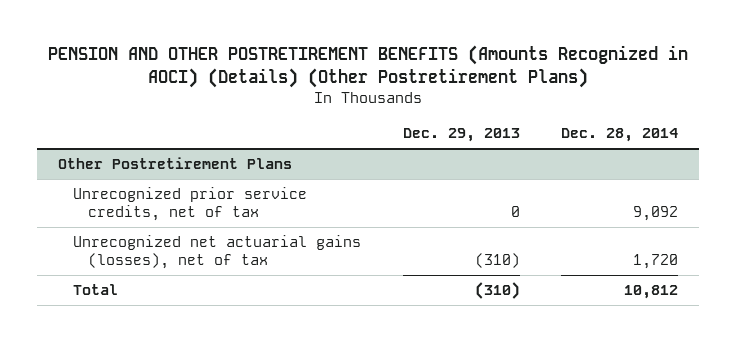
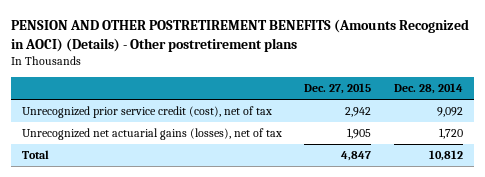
[48,45,689,89] PENSION AND OTHER POSTRETIREMENT BENEFITS (Amounts Recognized in AOCI) (Details) (Other Postretirement Plans) -> [11,19,470,52] PENSION AND OTHER POSTRETIREMENT BENEFITS (Amounts Recognized in AOCI) (Details) - Other postretirement plans
[402,128,520,143] Dec. 29, 2013 -> none
none -> [304,83,372,95] Dec. 27, 2015
[57,157,292,170] Other Postretirement Plans -> none
[72,187,307,222] Unrecognized prior service credits, net of tax -> [22,106,273,119] Unrecognized prior service credit (cost), net of tax

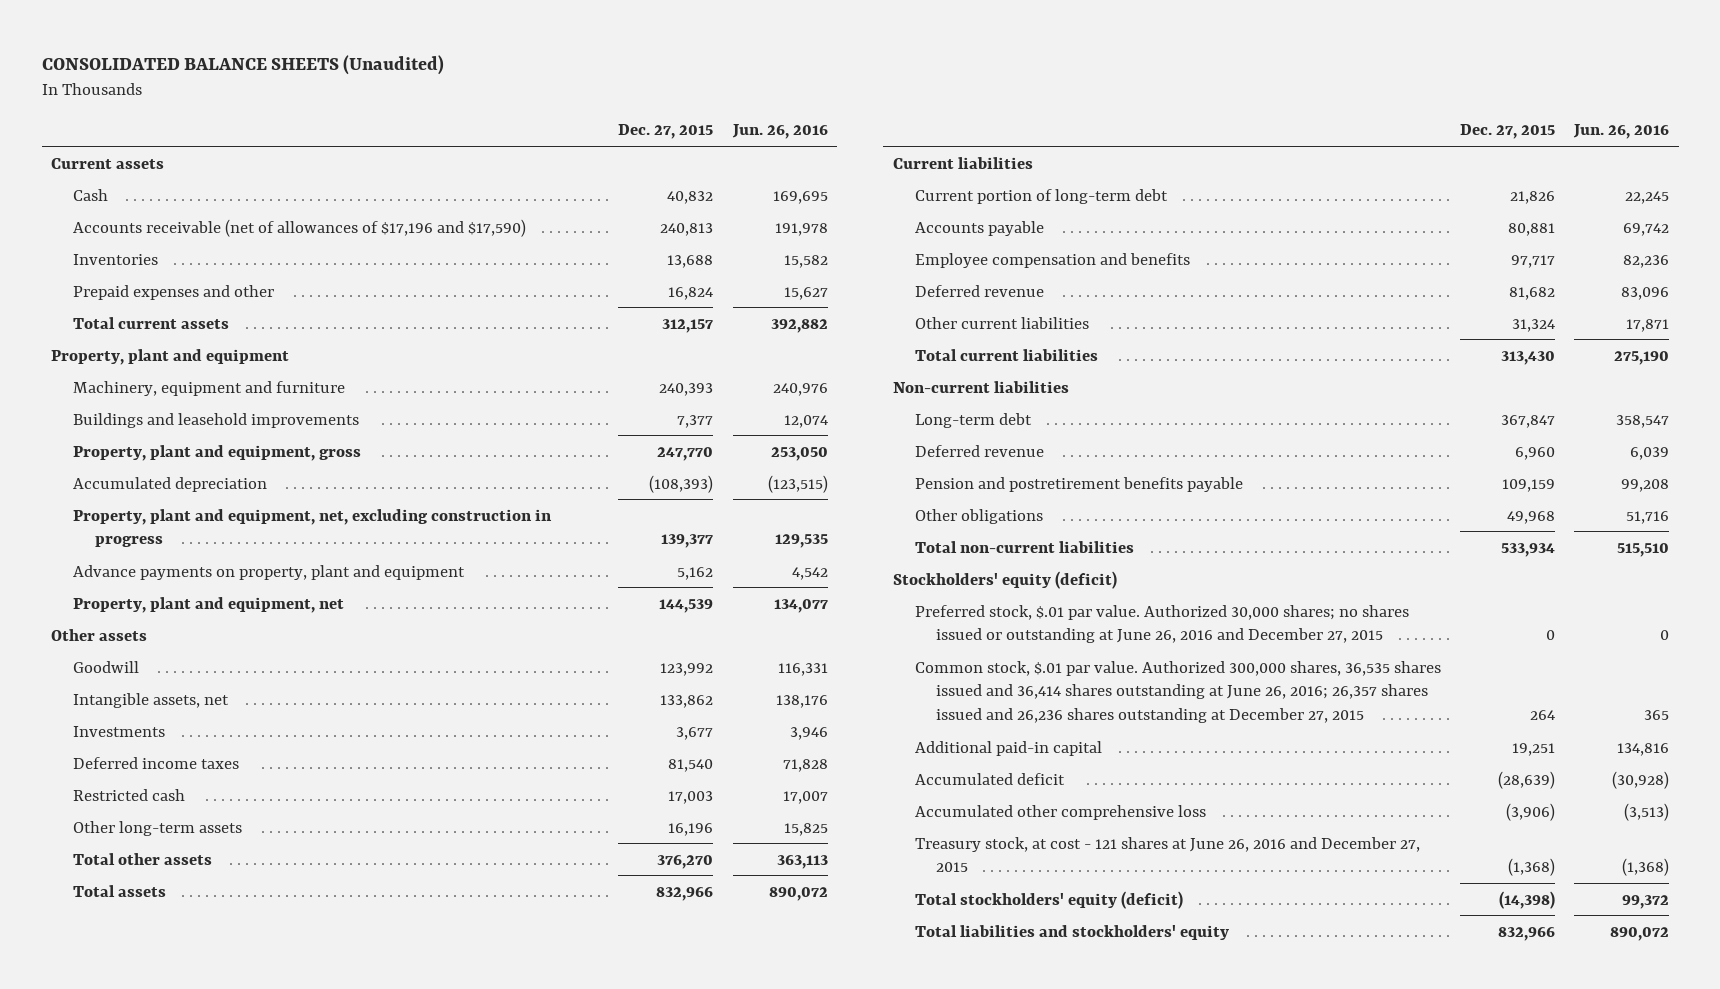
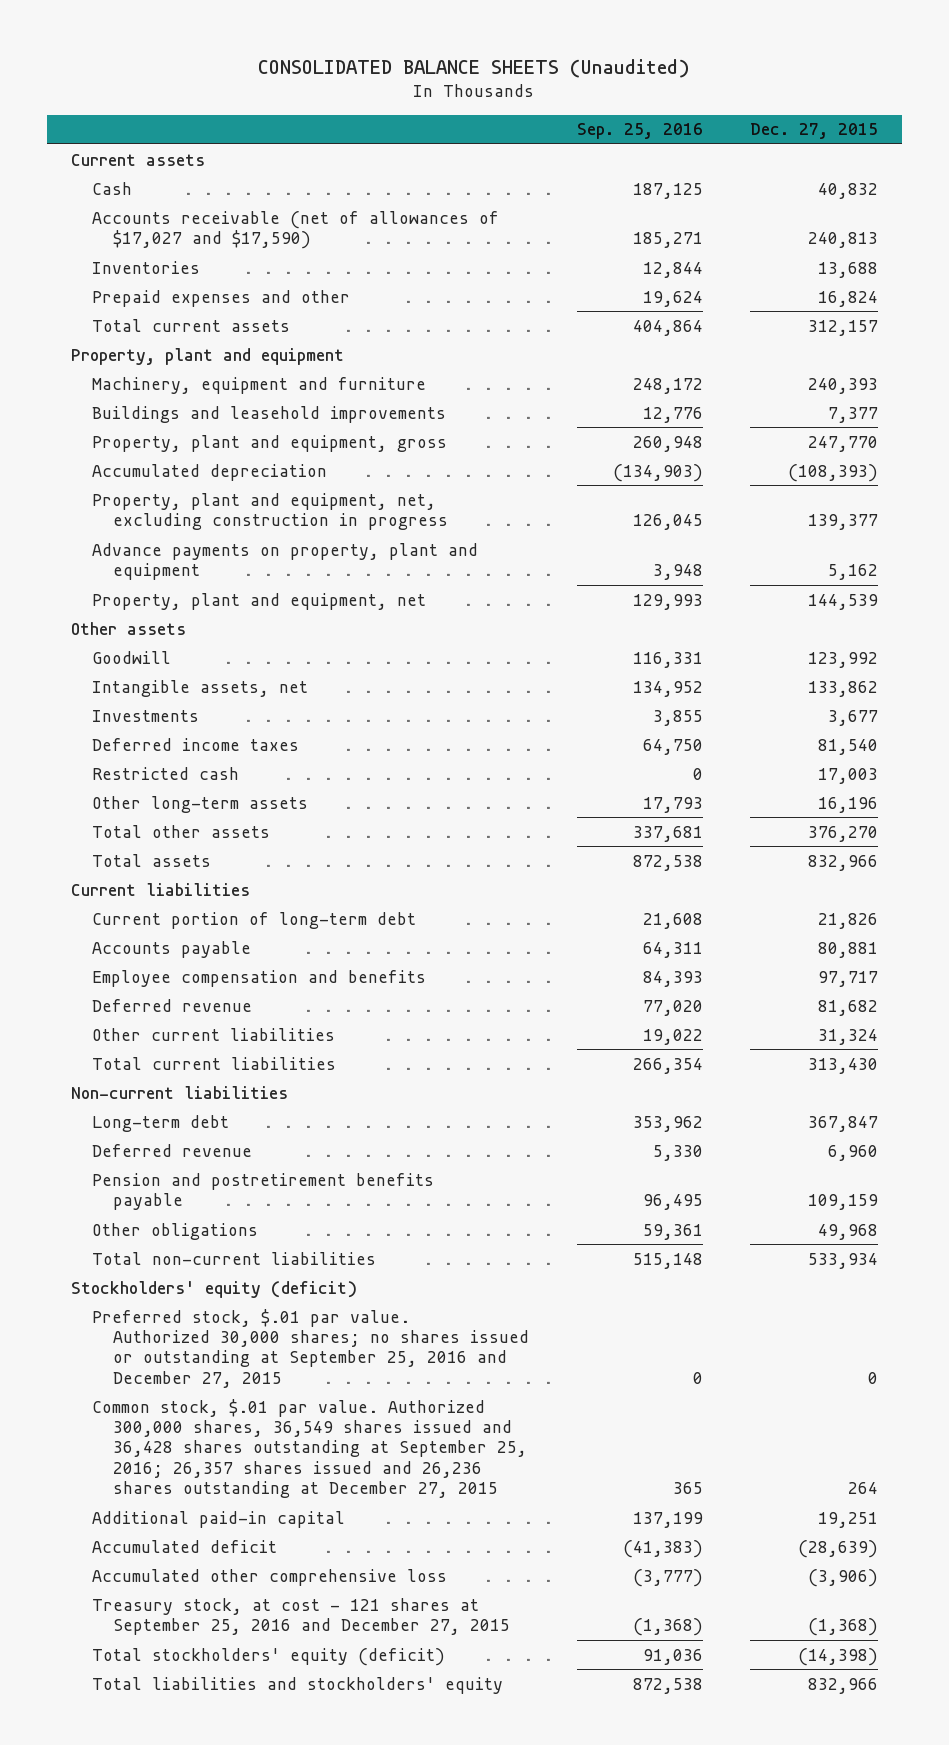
[731,124,828,140] Jun. 26, 2016 -> none
none -> [576,123,703,140] Sep. 25, 2016
[73,218,527,237] Accounts receivable (net of allowances of $17,196 and $17,590) -> [92,210,500,249] Accounts receivable (net of allowances of $17,027 and $17,590)
[914,604,1409,644] Preferred stock, $.01 par value. Authorized 30,000 shares; no shares issued or outstanding at June 26, 2016 and December 27, 2015 -> [92,1308,530,1388] Preferred stock, $.01 par value. Authorized 30,000 shares; no shares issued or outstanding at September 25, 2016 and December 27, 2015
[914,660,1441,724] Common stock, $.01 par value. Authorized 300,000 shares, 36,535 shares issued and 36,414 shares outstanding at June 26, 2016; 26,357 shares issued and 26,236 shares outstanding at December 27, 2015 -> [92,1398,528,1499] Common stock, $.01 par value. Authorized 300,000 shares, 36,549 shares issued and 36,428 shares outstanding at September 25, 2016; 26,357 shares issued and 26,236 shares outstanding at December 27, 2015
[914,836,1420,873] Treasury stock, at cost - 121 shares at June 26, 2016 and December 27, 2015 -> [92,1597,511,1635] Treasury stock, at cost - 121 shares at September 25, 2016 and December 27, 2015

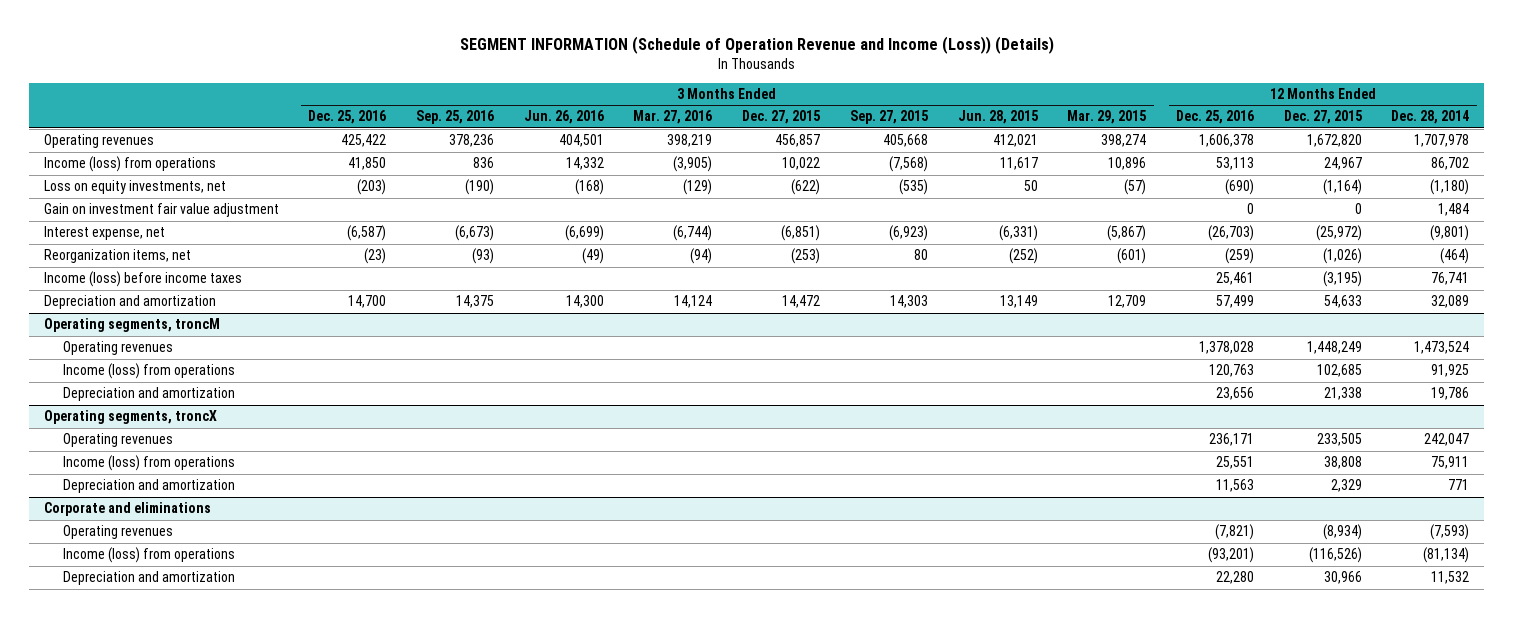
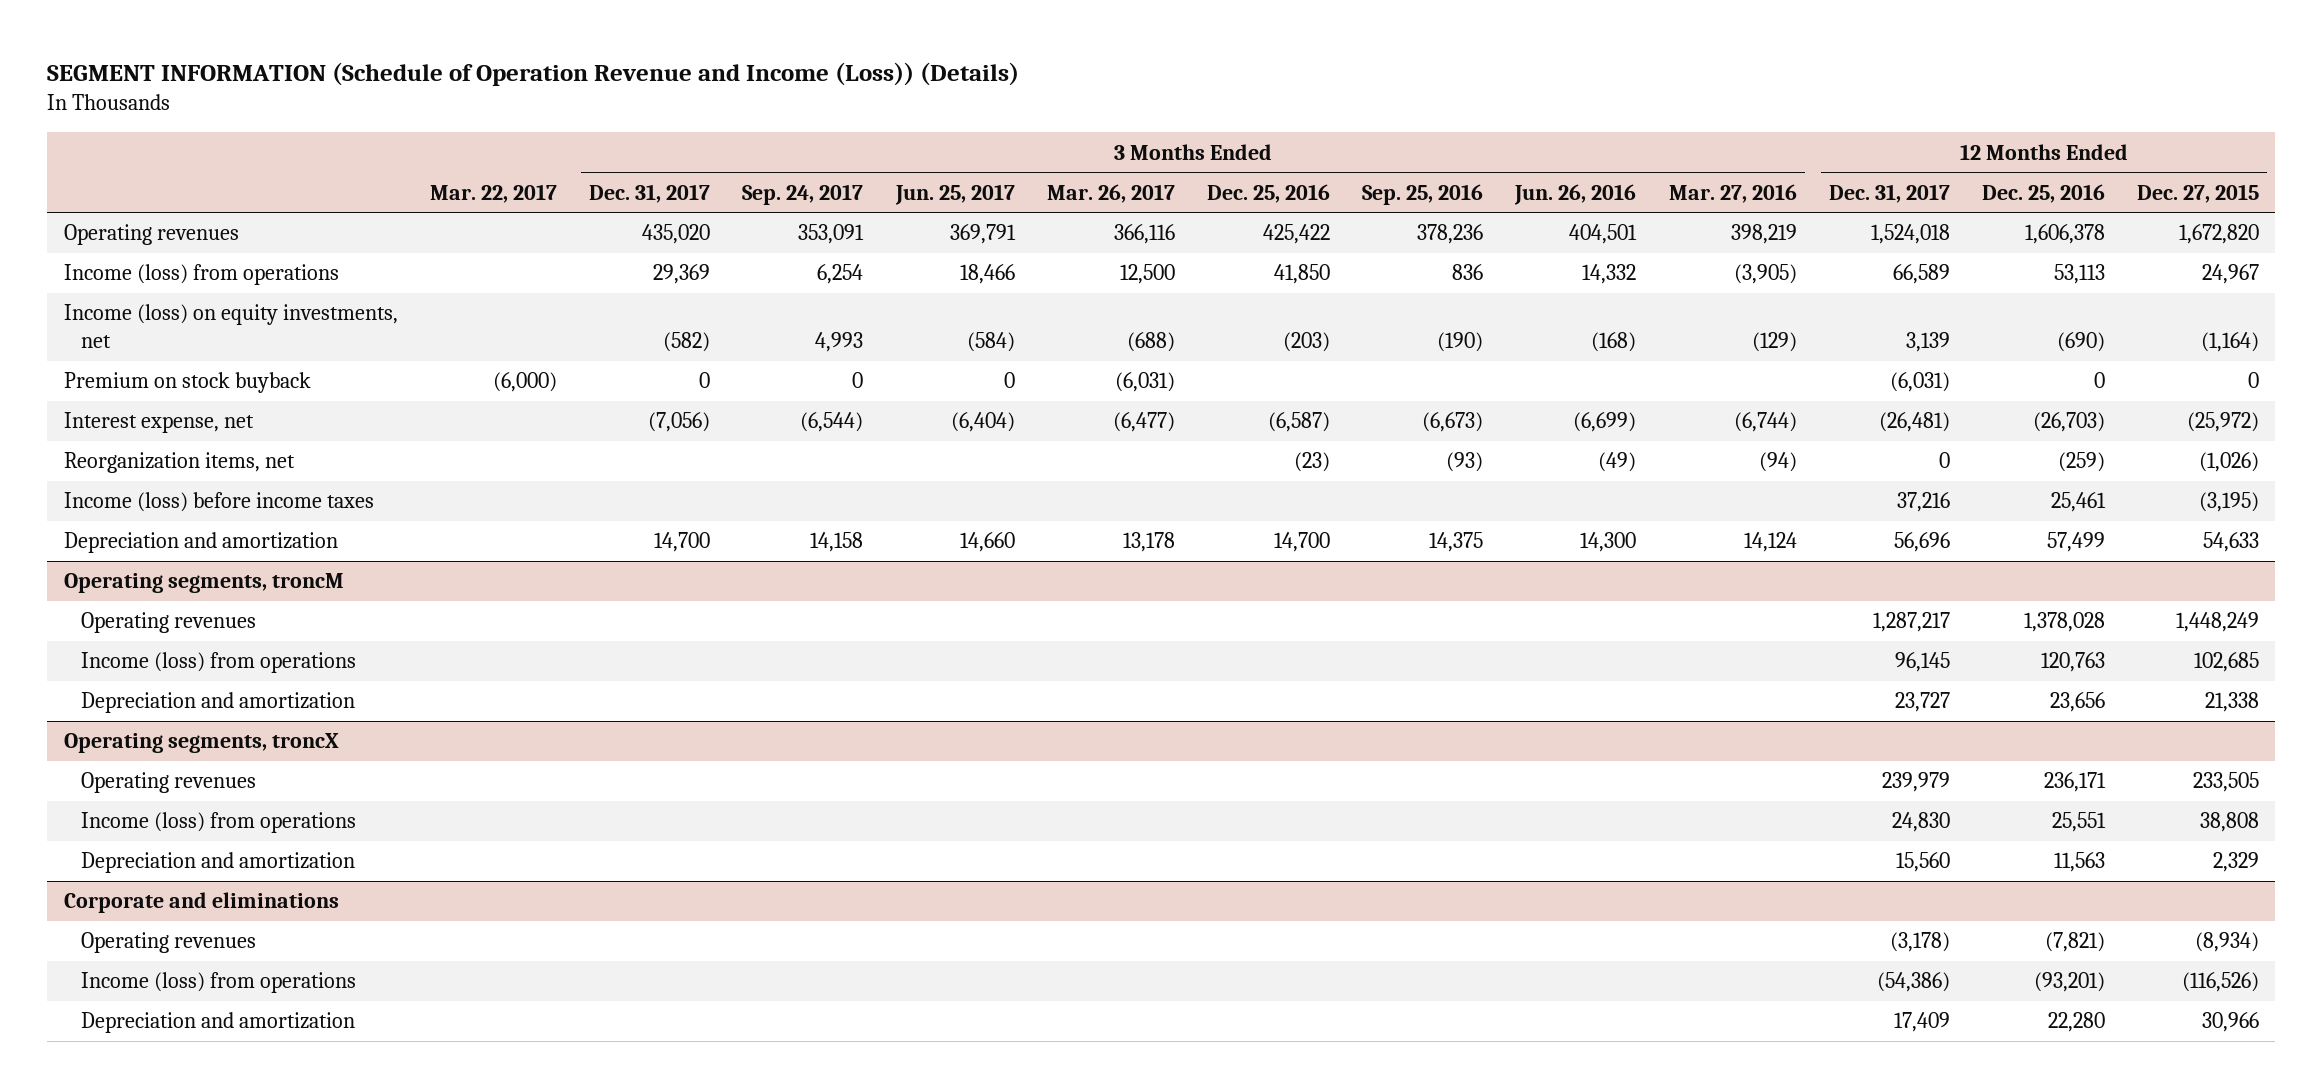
[742,110,821,125] Dec. 27, 2015 -> none
[849,110,928,125] Sep. 27, 2015 -> none
[957,110,1038,125] Jun. 28, 2015 -> none
[1067,110,1147,125] Mar. 29, 2015 -> none
[1391,110,1470,125] Dec. 28, 2014 -> none
none -> [429,183,557,203] Mar. 22, 2017
none -> [589,183,711,203] Dec. 31, 2017
none -> [742,183,864,205] Sep. 24, 2017
none -> [894,183,1015,205] Jun. 25, 2017
none -> [1046,183,1175,203] Mar. 26, 2017
none -> [1828,183,1950,203] Dec. 31, 2017
[43,203,279,218] Gain on investment fair value adjustment -> none
[43,180,226,195] Loss on equity investments, net -> [63,304,398,349] Income (loss) on equity investments, net
none -> [63,372,311,394] Premium on stock buyback

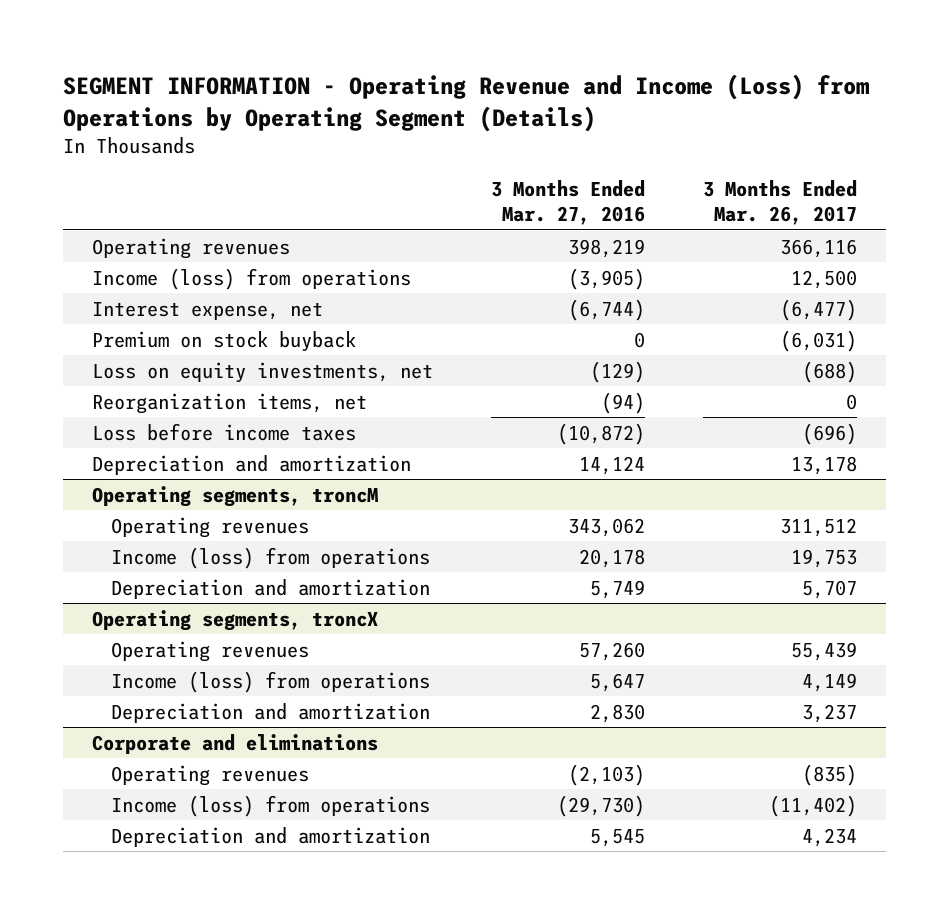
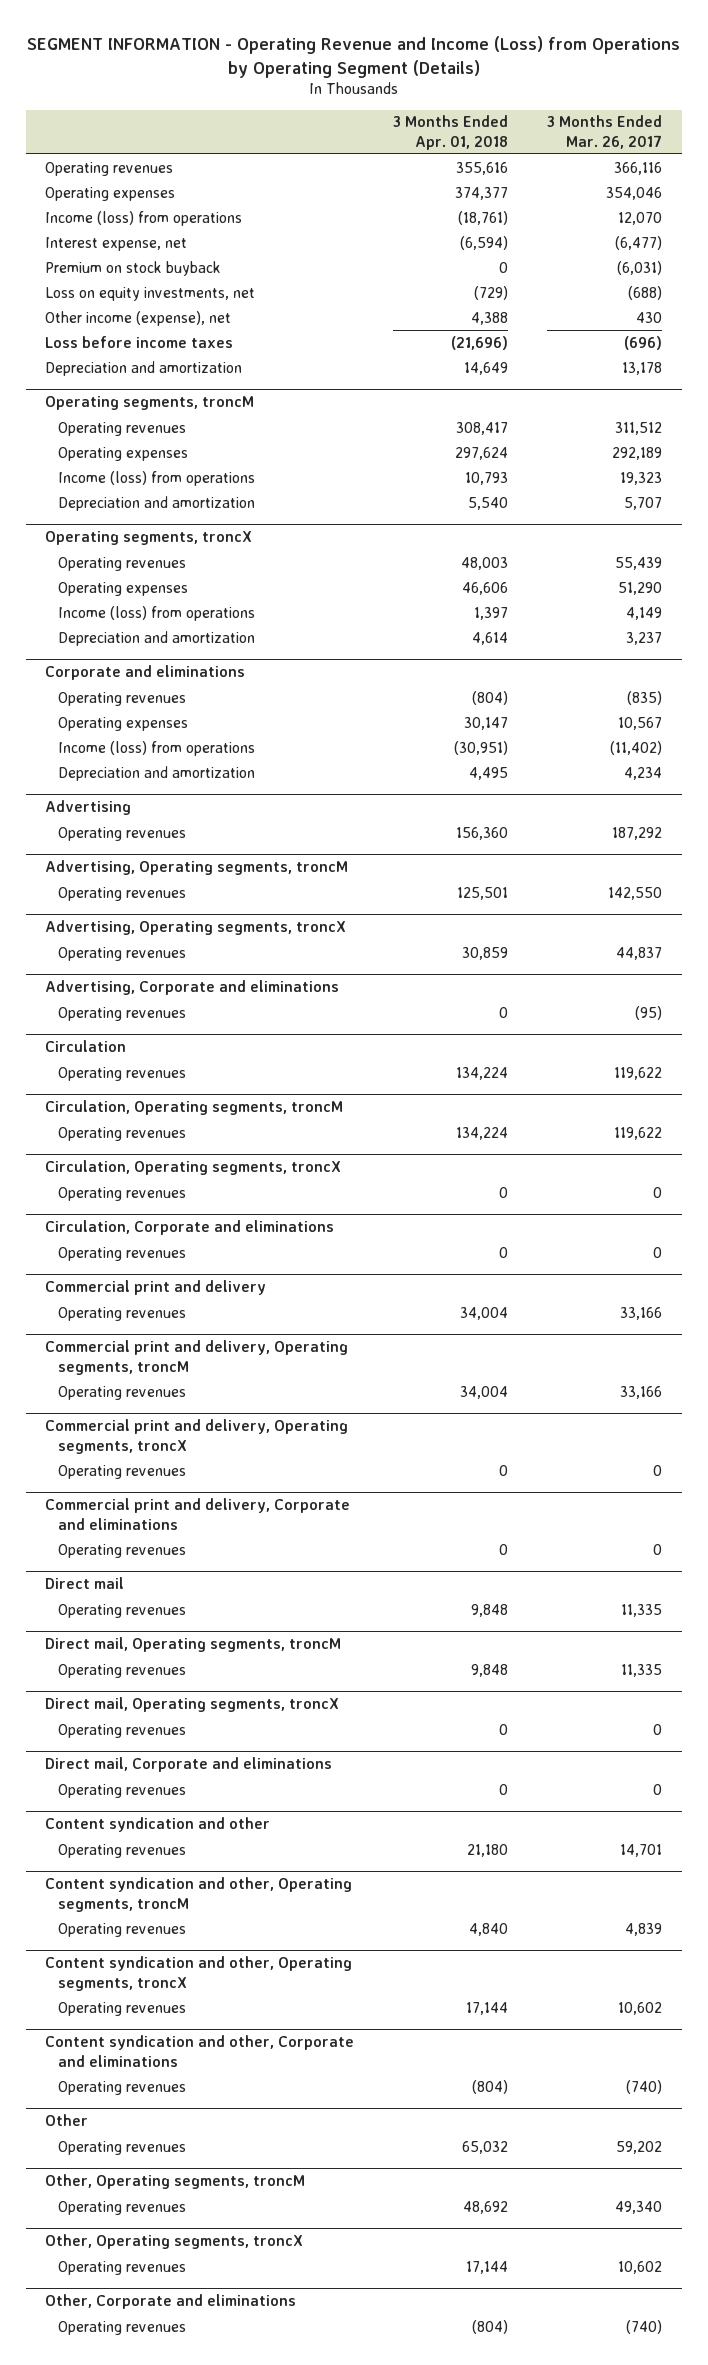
[490,180,645,226] 3 Months Ended Mar. 27, 2016 -> none
none -> [393,115,509,150] 3 Months Ended Apr. 01, 2018
none -> [45,186,176,201] Operating expenses
[790,269,857,289] 12,500 -> [618,211,663,225] 12,070
[91,392,367,414] Reorganization items, net -> none
none -> [45,310,232,326] Other income (expense), net
none -> [57,446,188,461] Operating expenses
[790,548,857,568] 19,753 -> [620,471,663,485] 19,323
none -> [57,581,188,596] Operating expenses
none -> [57,716,188,731] Operating expenses
none -> [45,800,132,816] Advertising
none -> [57,826,186,841] Operating revenues
none -> [45,860,349,876] Advertising, Operating segments, troncM
none -> [57,886,186,901] Operating revenues
none -> [45,920,347,936] Advertising, Operating segments, troncX
none -> [57,946,186,961] Operating revenues
none -> [45,980,340,996] Advertising, Corporate and eliminations
none -> [57,1006,186,1021] Operating revenues
none -> [45,1040,127,1053] Circulation
none -> [57,1066,186,1081] Operating revenues
none -> [45,1100,344,1116] Circulation, Operating segments, troncM
none -> [57,1126,186,1141] Operating revenues
none -> [45,1160,342,1176] Circulation, Operating segments, troncX
none -> [57,1186,186,1201] Operating revenues
none -> [45,1220,335,1236] Circulation, Corporate and eliminations
none -> [57,1246,186,1261] Operating revenues
none -> [45,1280,267,1296] Commercial print and delivery
none -> [57,1306,186,1321] Operating revenues
none -> [45,1340,349,1375] Commercial print and delivery, Operating segments, troncM
none -> [57,1385,186,1400] Operating revenues
none -> [45,1419,349,1454] Commercial print and delivery, Operating segments, troncX
none -> [57,1464,186,1479] Operating revenues
none -> [45,1498,351,1530] Commercial print and delivery, Corporate and eliminations
none -> [57,1543,186,1558] Operating revenues
none -> [45,1577,125,1590] Direct mail
none -> [57,1603,186,1618] Operating revenues
none -> [45,1637,342,1653] Direct mail, Operating segments, troncM
none -> [57,1663,186,1678] Operating revenues
none -> [45,1697,340,1713] Direct mail, Operating segments, troncX
none -> [57,1723,186,1738] Operating revenues
none -> [45,1757,333,1773] Direct mail, Corporate and eliminations
none -> [57,1783,186,1798] Operating revenues
none -> [45,1817,271,1833] Content syndication and other
none -> [57,1843,186,1858] Operating revenues
none -> [45,1877,353,1912] Content syndication and other, Operating segments, troncM
none -> [57,1922,186,1937] Operating revenues
none -> [45,1956,353,1991] Content syndication and other, Operating segments, troncX
none -> [57,2001,186,2016] Operating revenues
none -> [45,2035,355,2067] Content syndication and other, Corporate and eliminations
none -> [57,2080,186,2095] Operating revenues
none -> [45,2114,89,2127] Other
none -> [57,2140,186,2155] Operating revenues
none -> [45,2174,306,2190] Other, Operating segments, troncM
none -> [57,2200,186,2215] Operating revenues
none -> [45,2234,304,2250] Other, Operating segments, troncX
none -> [57,2260,186,2275] Operating revenues
none -> [45,2294,297,2310] Other, Corporate and eliminations
none -> [57,2320,186,2335] Operating revenues

